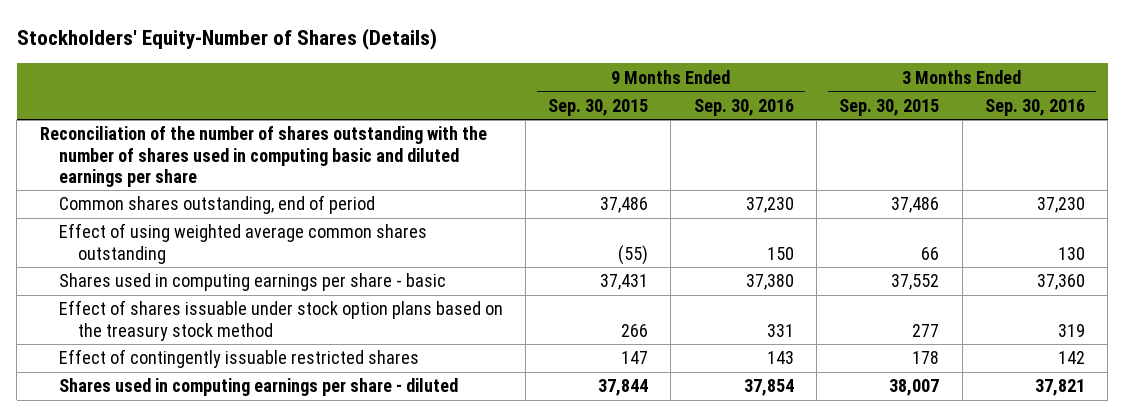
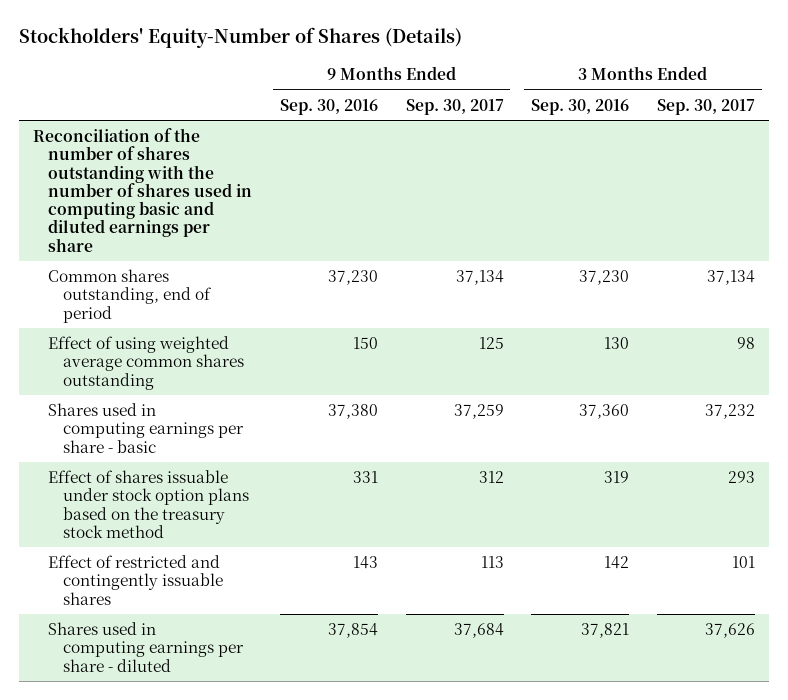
[548,98,649,116] Sep. 30, 2015 -> none
[839,98,940,116] Sep. 30, 2015 -> none
none -> [405,98,504,115] Sep. 30, 2017
none -> [656,98,755,115] Sep. 30, 2017
[58,349,419,369] Effect of contingently issuable restricted shares -> [48,555,224,605] Effect of restricted and contingently issuable shares

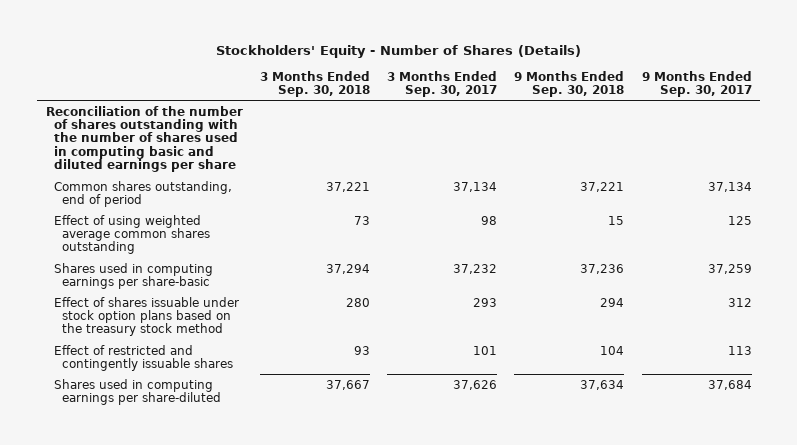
[19,27,463,49] Stockholders' Equity-Number of Shares (Details) -> [215,44,581,58] Stockholders' Equity - Number of Shares (Details)
[279,98,378,115] Sep. 30, 2016 -> none
[531,98,630,115] Sep. 30, 2016 -> none
none -> [259,70,370,97] 3 Months Ended Sep. 30, 2018
none -> [514,70,625,97] 9 Months Ended Sep. 30, 2018
[48,403,245,453] Shares used in computing earnings per share - basic -> [53,262,213,290] Shares used in computing earnings per share-basic
[48,622,245,672] Shares used in computing earnings per share - diluted -> [53,378,221,406] Shares used in computing earnings per share-diluted

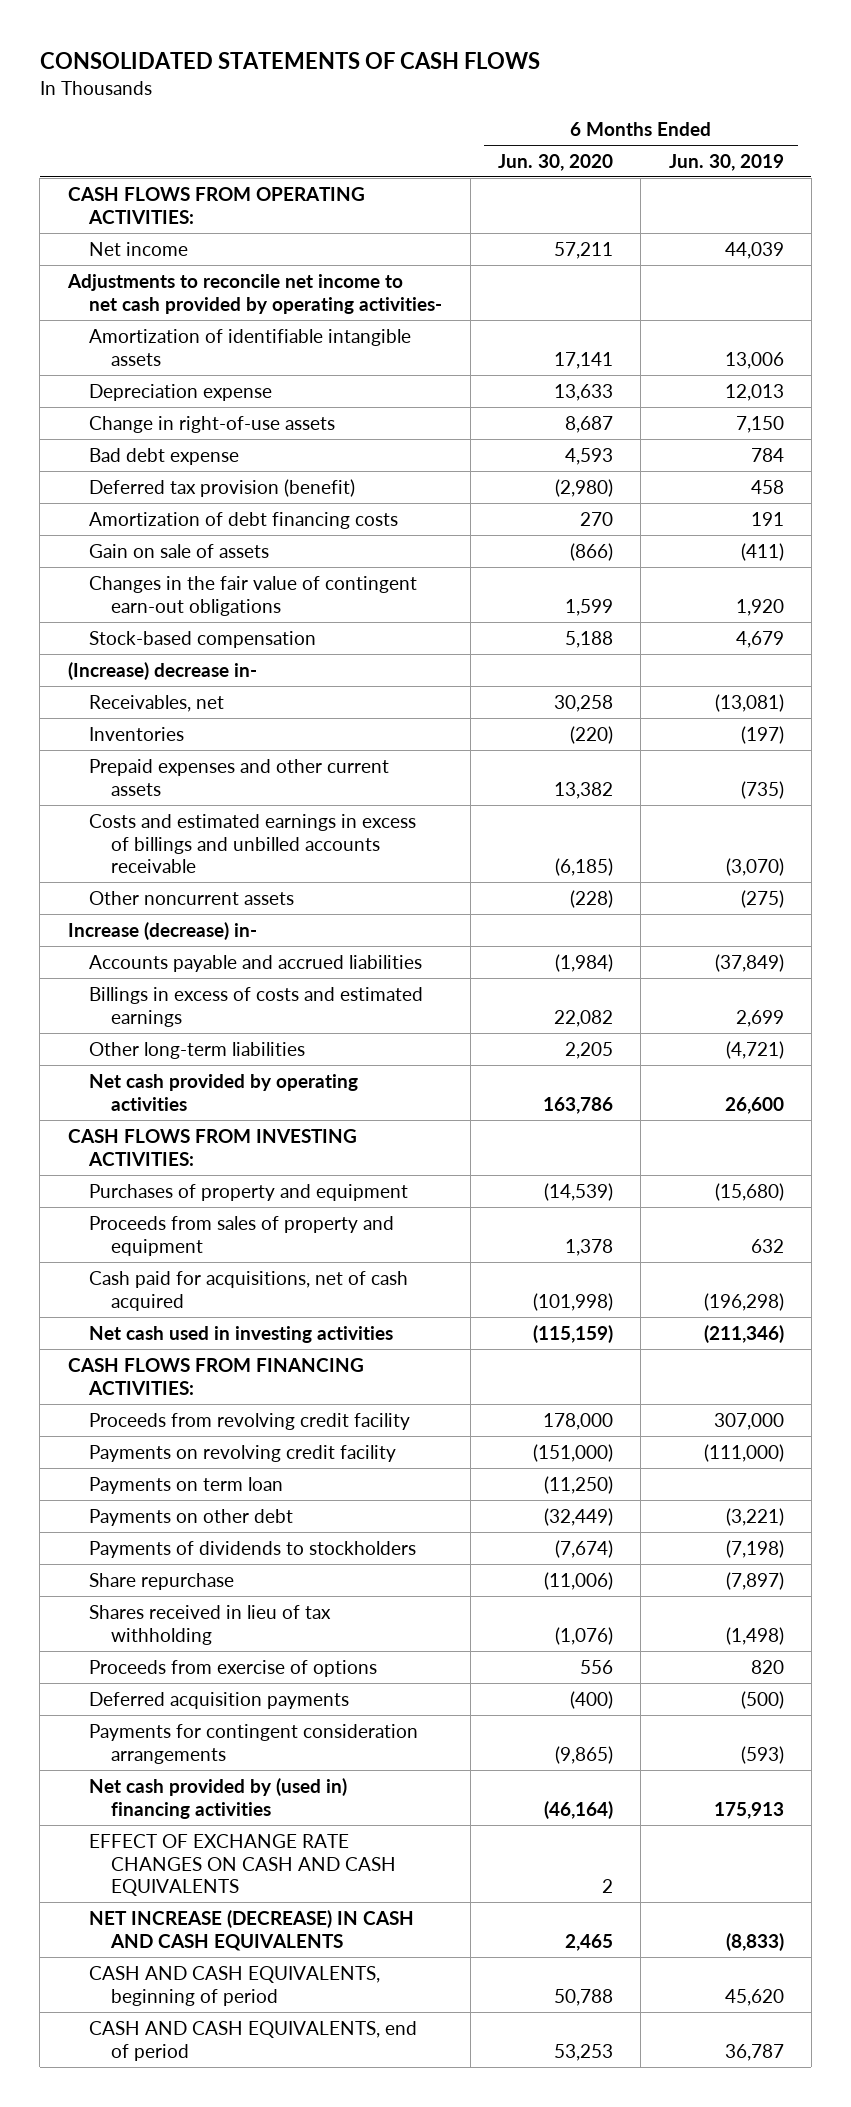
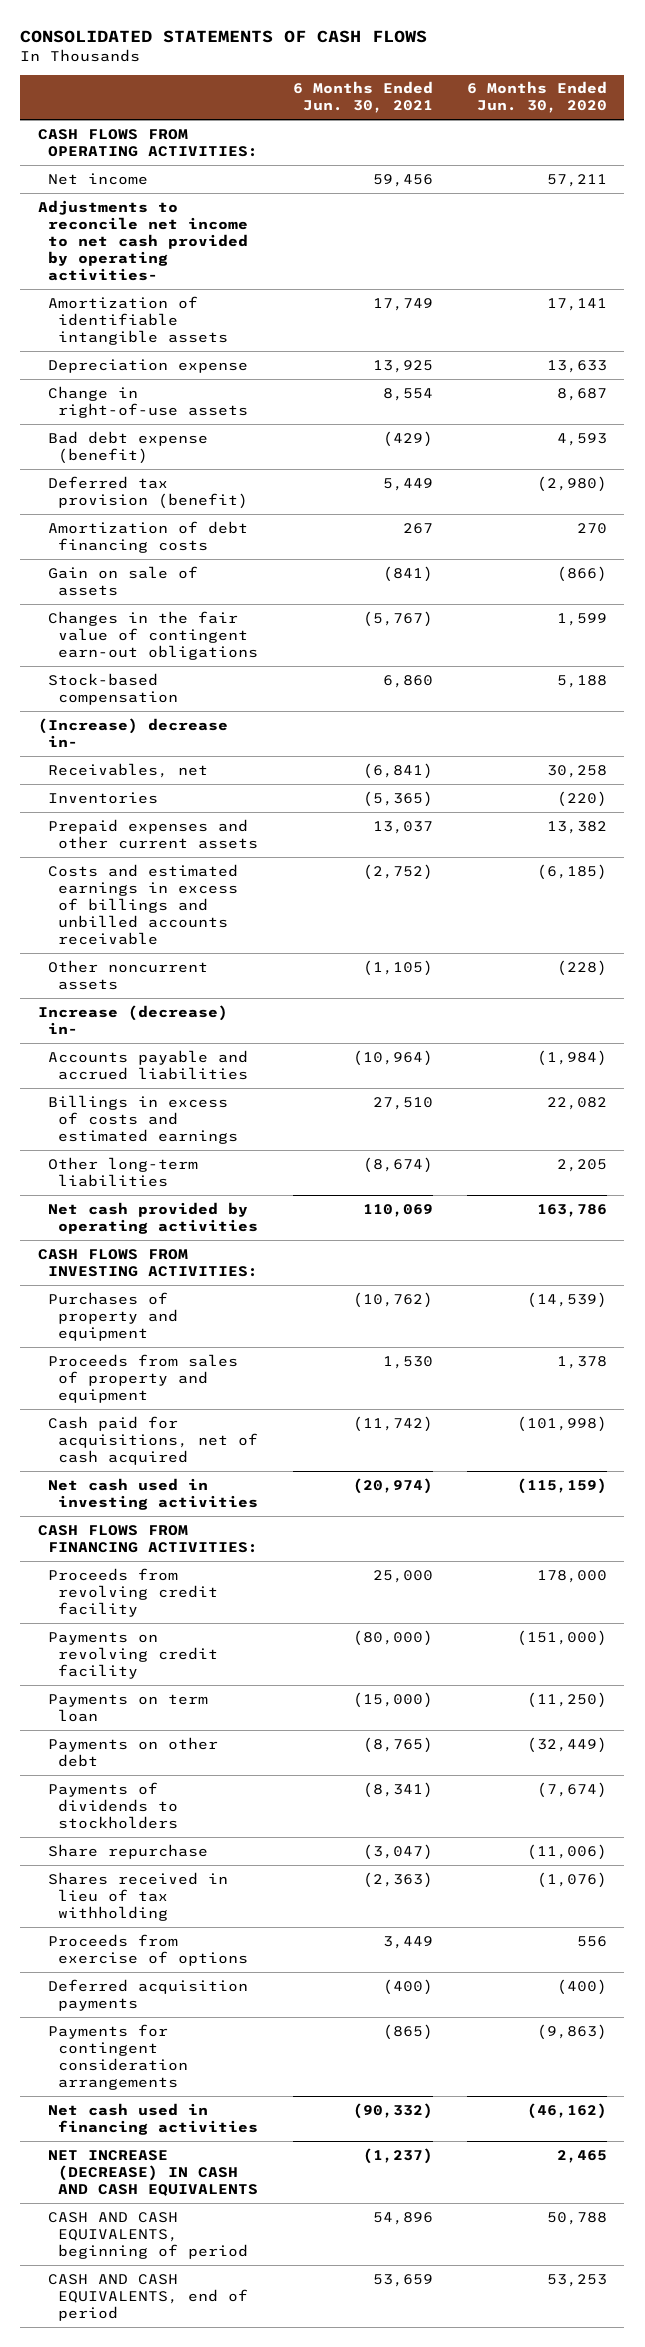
[668,153,784,171] Jun. 30, 2019 -> none
none -> [292,81,433,114] 6 Months Ended Jun. 30, 2021
[89,447,240,465] Bad debt expense -> [47,430,208,464] Bad debt expense (benefit)
[89,1833,396,1897] EFFECT OF EXCHANGE RATE CHANGES ON CASH AND CASH EQUIVALENTS -> none
[554,1745,613,1764] (9,865) -> [537,2023,608,2040] (9,863)
[89,1777,348,1819] Net cash provided by (used in) financing activities -> [47,2102,259,2135] Net cash used in financing activities
[543,1800,613,1819] (46,164) -> [527,2102,608,2119] (46,162)

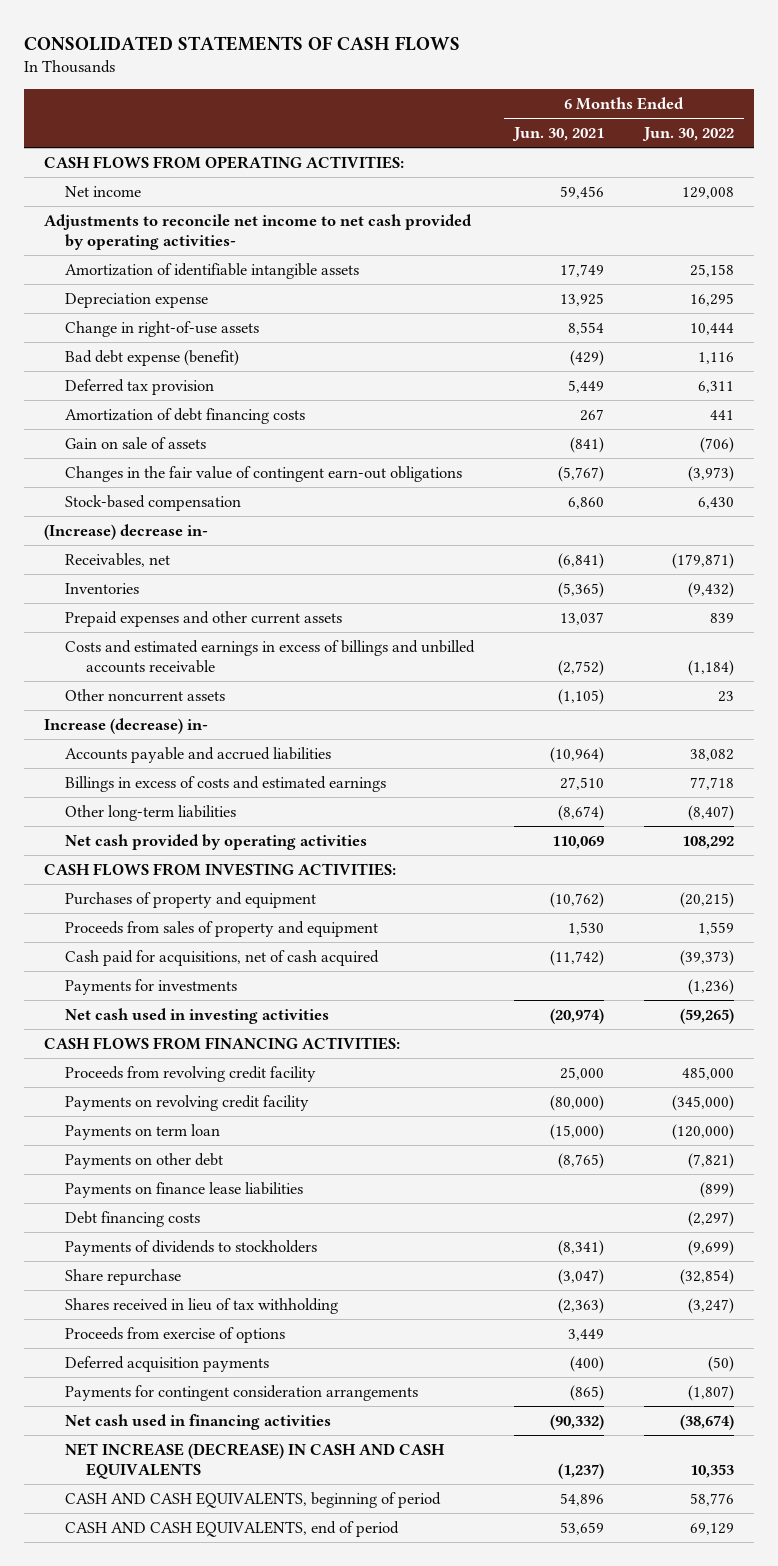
[467,81,608,114] 6 Months Ended Jun. 30, 2020 -> none
none -> [641,127,734,142] Jun. 30, 2022
[47,475,249,509] Deferred tax provision (benefit) -> [64,378,214,395] Deferred tax provision
none -> [64,978,237,995] Payments for investments
none -> [64,1181,303,1198] Payments on finance lease liabilities
none -> [64,1210,200,1227] Debt financing costs

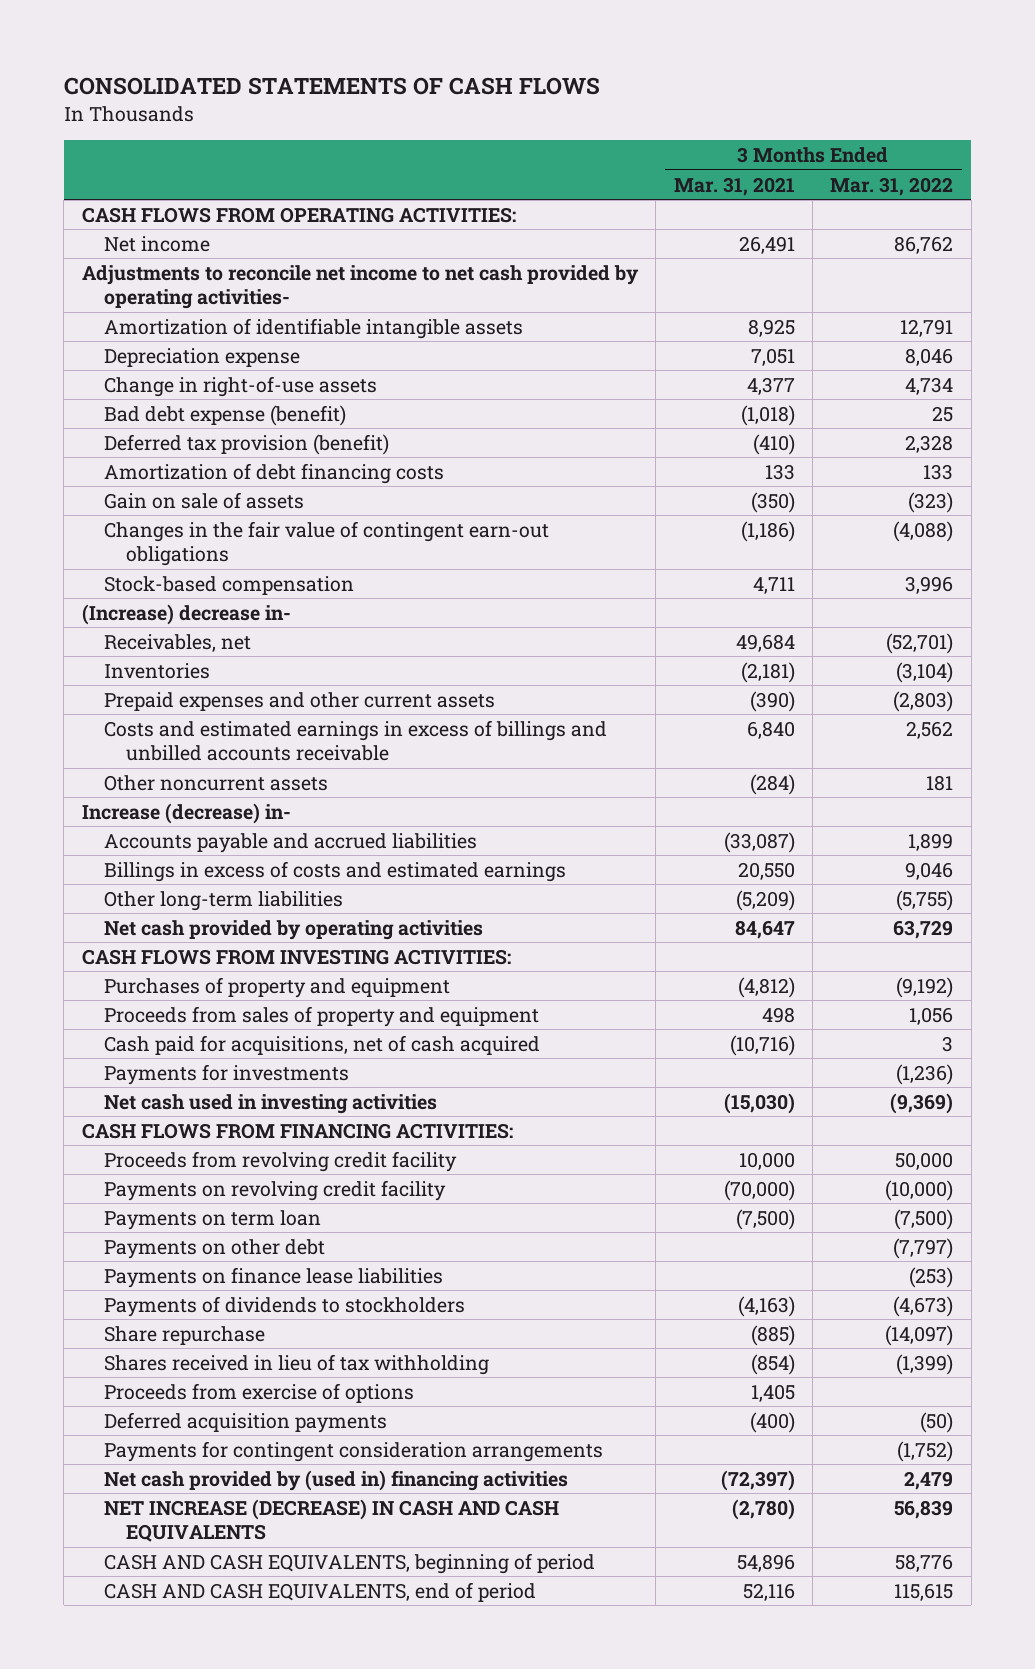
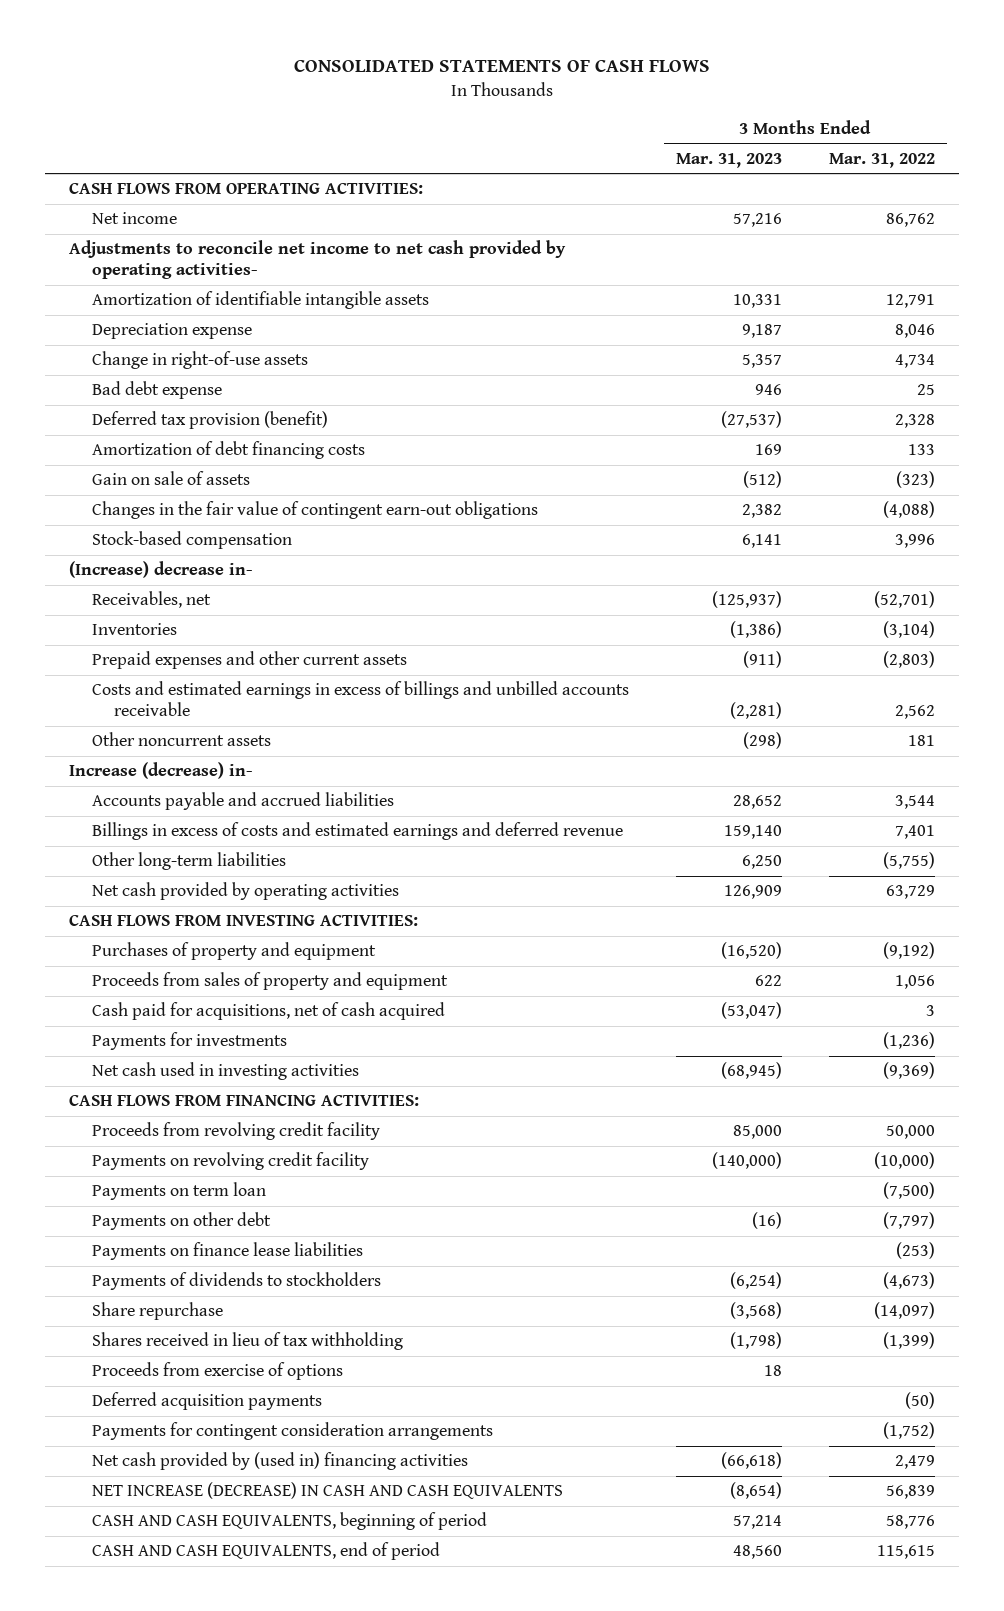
[673,176,795,196] Mar. 31, 2021 -> none
none -> [675,152,782,168] Mar. 31, 2023
[103,404,346,426] Bad debt expense (benefit) -> [91,381,222,400] Bad debt expense
[908,832,954,851] 1,899 -> [895,795,936,810] 3,544
[103,860,566,882] Billings in excess of costs and estimated earnings -> [91,822,623,841] Billings in excess of costs and estimated earnings and deferred revenue
[905,861,954,880] 9,046 -> [895,825,936,840] 7,401

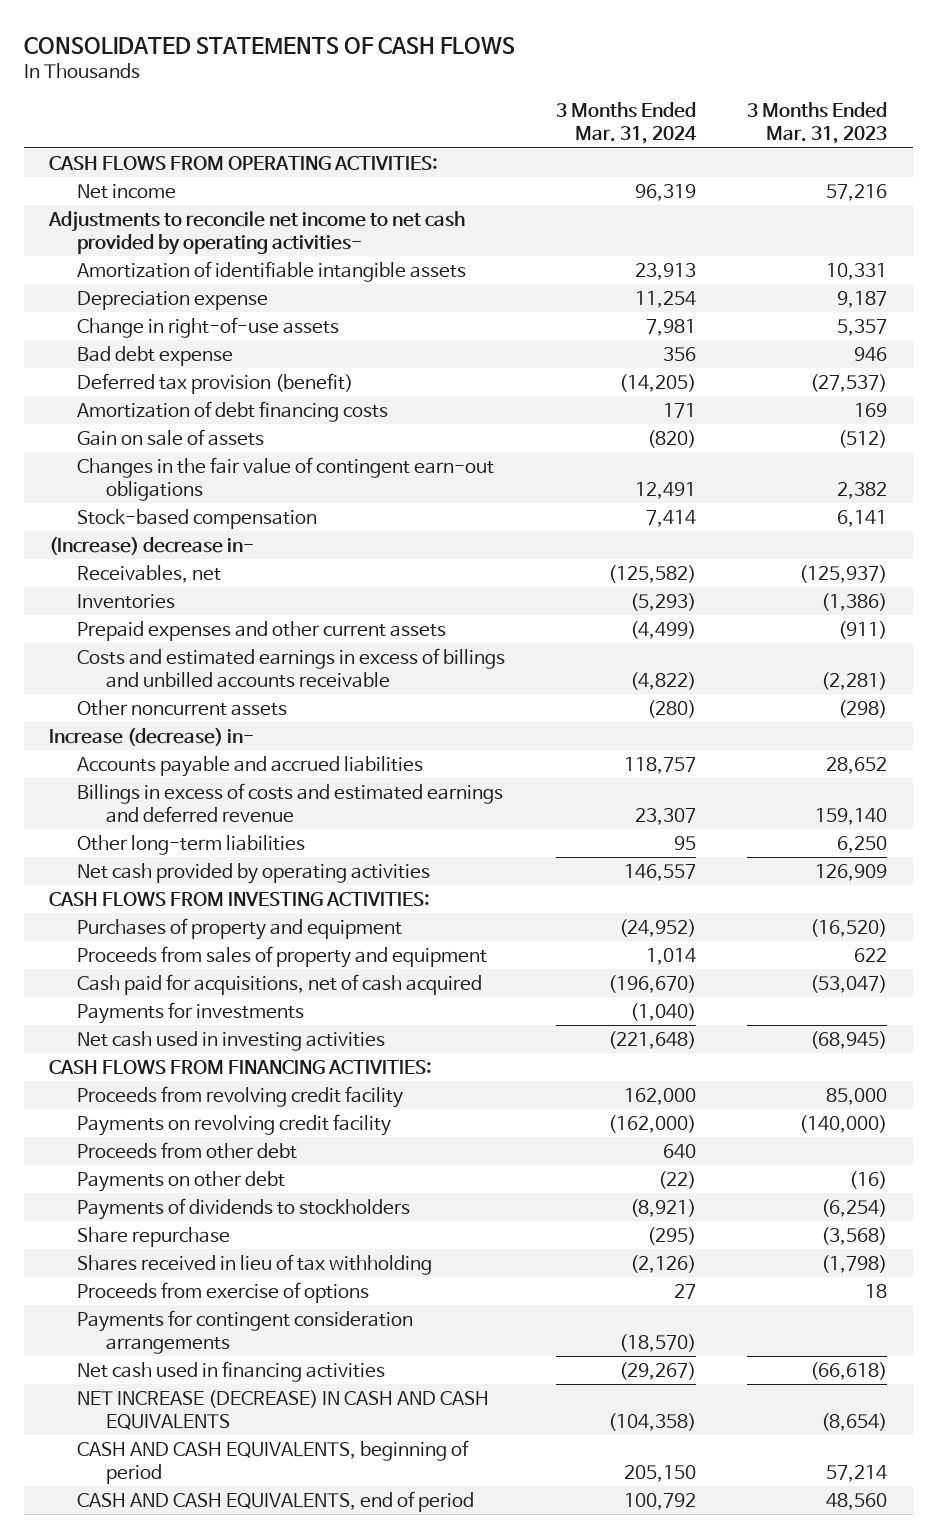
[829,152,936,168] Mar. 31, 2022 -> none
none -> [556,102,698,145] 3 Months Ended Mar. 31, 2024
[91,1182,266,1201] Payments on term loan -> none
none -> [77,1141,298,1159] Proceeds from other debt
[91,1242,363,1261] Payments on finance lease liabilities -> none
[91,1392,322,1411] Deferred acquisition payments -> none
[91,1452,468,1471] Net cash provided by (used in) financing activities -> [77,1360,386,1382] Net cash used in financing activities

